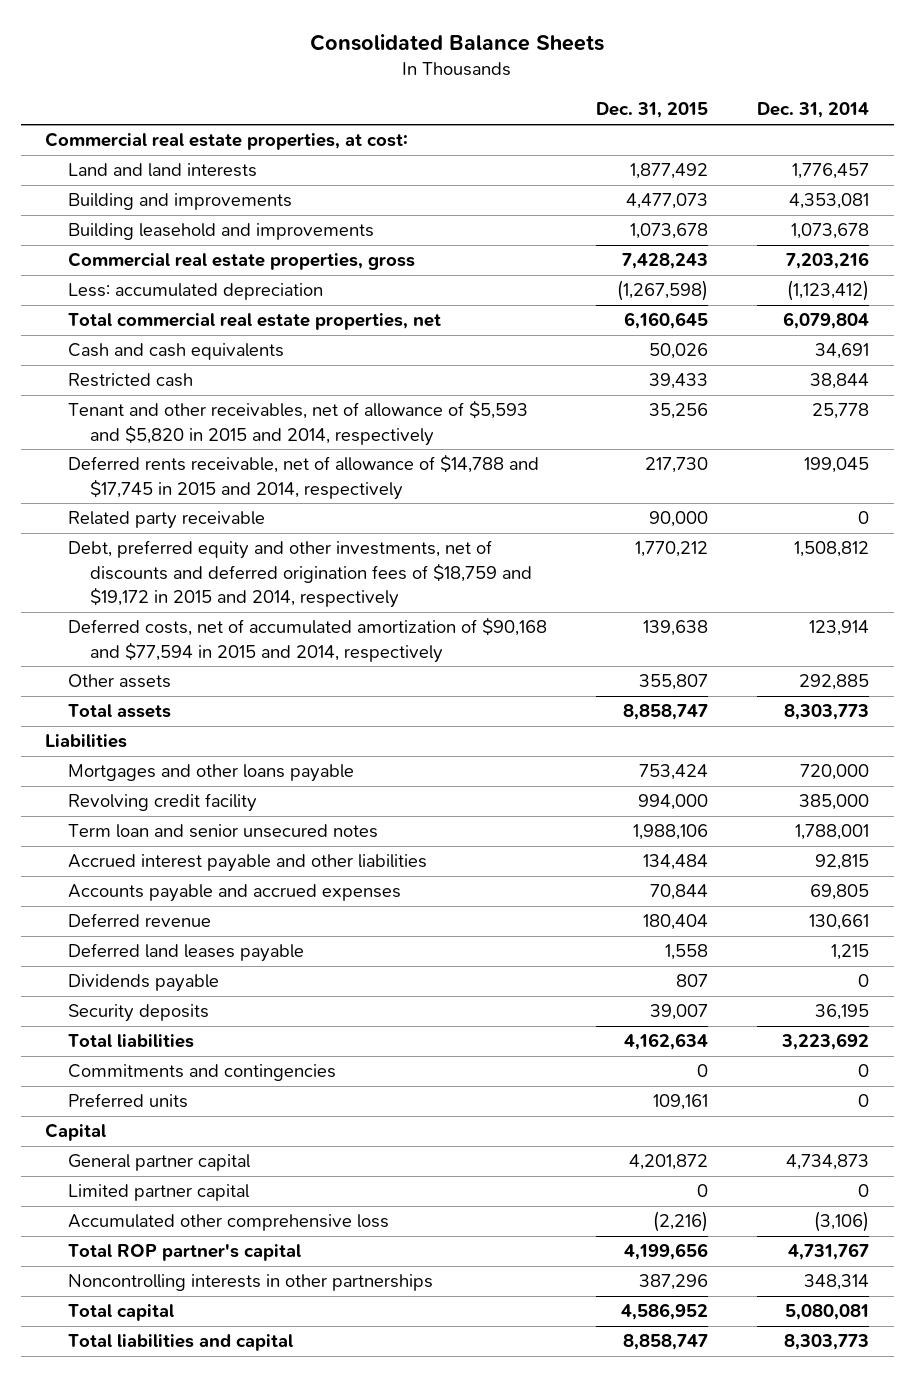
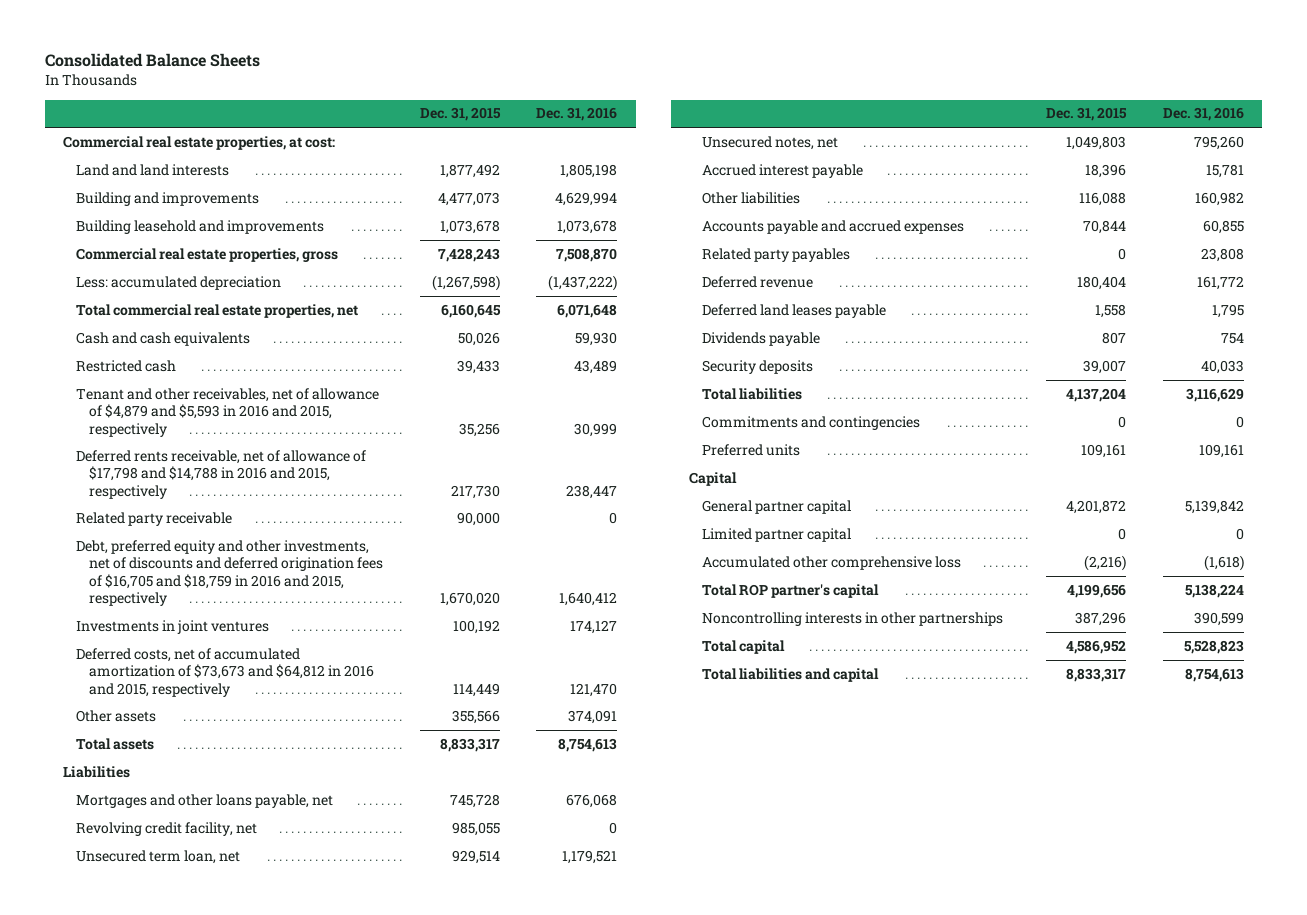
[757,102,870,119] Dec. 31, 2014 -> none
none -> [536,107,618,122] Dec. 31, 2016
[67,400,528,446] Tenant and other receivables, net of allowance of $5,593 and $5,820 in 2015 and 2014, respectively -> [76,387,380,437] Tenant and other receivables, net of allowance of $4,879 and $5,593 in 2016 and 2015, respectively
[67,454,539,500] Deferred rents receivable, net of allowance of $14,788 and $17,745 in 2015 and 2014, respectively -> [76,449,367,499] Deferred rents receivable, net of allowance of $17,798 and $14,788 in 2016 and 2015, respectively
[67,540,533,608] Debt, preferred equity and other investments, net of discounts and deferred origination fees of $18,759 and $19,172 in 2015 and 2014, respectively -> [76,539,384,607] Debt, preferred equity and other investments, net of discounts and deferred origination fees of $16,705 and $18,759 in 2016 and 2015, respectively
[634,541,708,558] 1,770,212 -> [439,592,500,607] 1,670,020
none -> [76,619,270,634] Investments in joint ventures
[67,617,547,663] Deferred costs, net of accumulated amortization of $90,168 and $77,594 in 2015 and 2014, respectively -> [76,647,375,697] Deferred costs, net of accumulated amortization of $73,673 and $64,812 in 2016 and 2015, respectively
[642,620,708,637] 139,638 -> [452,682,500,697] 114,449
[638,674,708,691] 355,807 -> [451,709,500,724] 355,566
[622,704,708,721] 8,858,747 -> [439,737,500,752] 8,833,317
[67,824,378,839] Term loan and senior unsecured notes -> none
[67,764,354,783] Mortgages and other loans payable -> [76,793,334,808] Mortgages and other loans payable, net
[638,764,708,781] 753,424 -> [449,793,500,808] 745,728
[67,793,257,813] Revolving credit facility -> [76,821,258,836] Revolving credit facility, net
[637,794,708,811] 994,000 -> [451,821,500,836] 985,055
none -> [76,849,241,864] Unsecured term loan, net
none -> [702,135,839,150] Unsecured notes, net
[67,854,427,873] Accrued interest payable and other liabilities -> [702,163,864,178] Accrued interest payable
[642,854,708,871] 134,484 -> [1085,163,1127,178] 18,396
none -> [702,191,801,204] Other liabilities
none -> [702,247,851,262] Related party payables
[623,1033,708,1051] 4,162,634 -> [1066,387,1127,402] 4,137,204
[622,1334,708,1351] 8,858,747 -> [1066,667,1127,682] 8,833,317

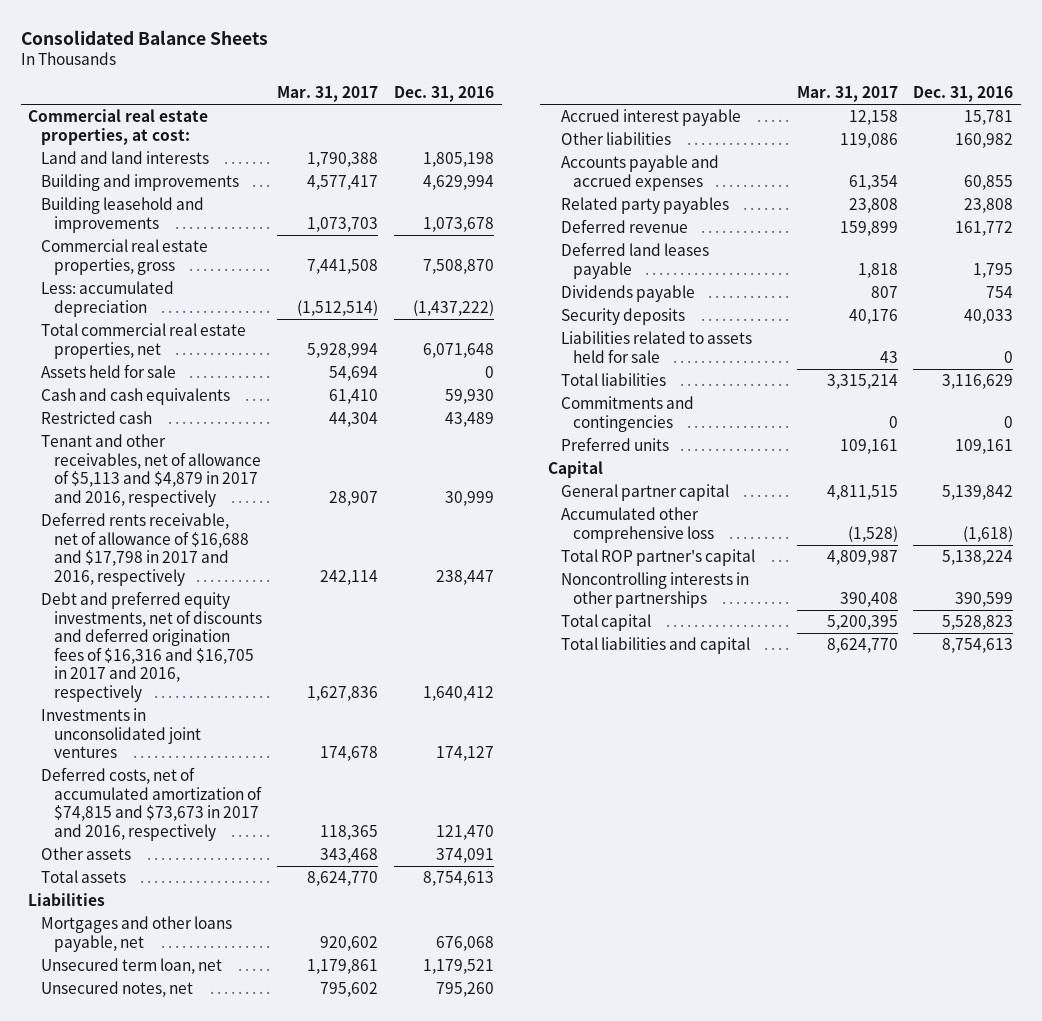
[419,107,501,122] Dec. 31, 2015 -> none
none -> [277,86,379,103] Mar. 31, 2017
none -> [41,364,177,379] Assets held for sale
[76,511,233,526] Related party receivable -> none
[76,387,380,437] Tenant and other receivables, net of allowance of $4,879 and $5,593 in 2016 and 2015, respectively -> [41,434,262,507] Tenant and other receivables, net of allowance of $5,113 and $4,879 in 2017 and 2016, respectively
[76,449,367,499] Deferred rents receivable, net of allowance of $17,798 and $14,788 in 2016 and 2015, respectively -> [41,512,250,586] Deferred rents receivable, net of allowance of $16,688 and $17,798 in 2017 and 2016, respectively
[76,539,384,607] Debt, preferred equity and other investments, net of discounts and deferred origination fees of $16,705 and $18,759 in 2016 and 2015, respectively -> [41,591,263,702] Debt and preferred equity investments, net of discounts and deferred origination fees of $16,316 and $16,705 in 2017 and 2016, respectively
[76,619,270,634] Investments in joint ventures -> [41,708,202,759] Investments in unconsolidated joint ventures
[76,647,375,697] Deferred costs, net of accumulated amortization of $73,673 and $64,812 in 2016 and 2015, respectively -> [41,767,263,841] Deferred costs, net of accumulated amortization of $74,815 and $73,673 in 2017 and 2016, respectively
[76,821,258,836] Revolving credit facility, net -> none
none -> [560,331,752,363] Liabilities related to assets held for sale
[702,527,852,542] Limited partner capital -> none

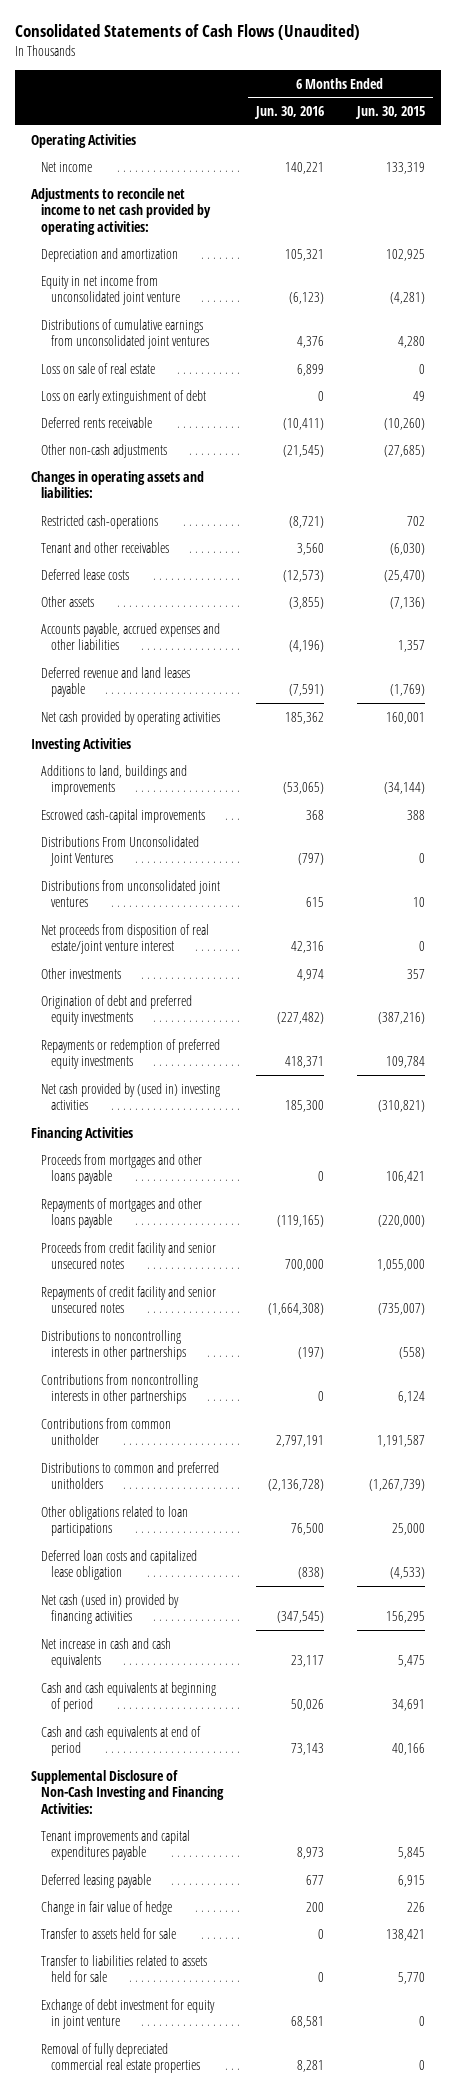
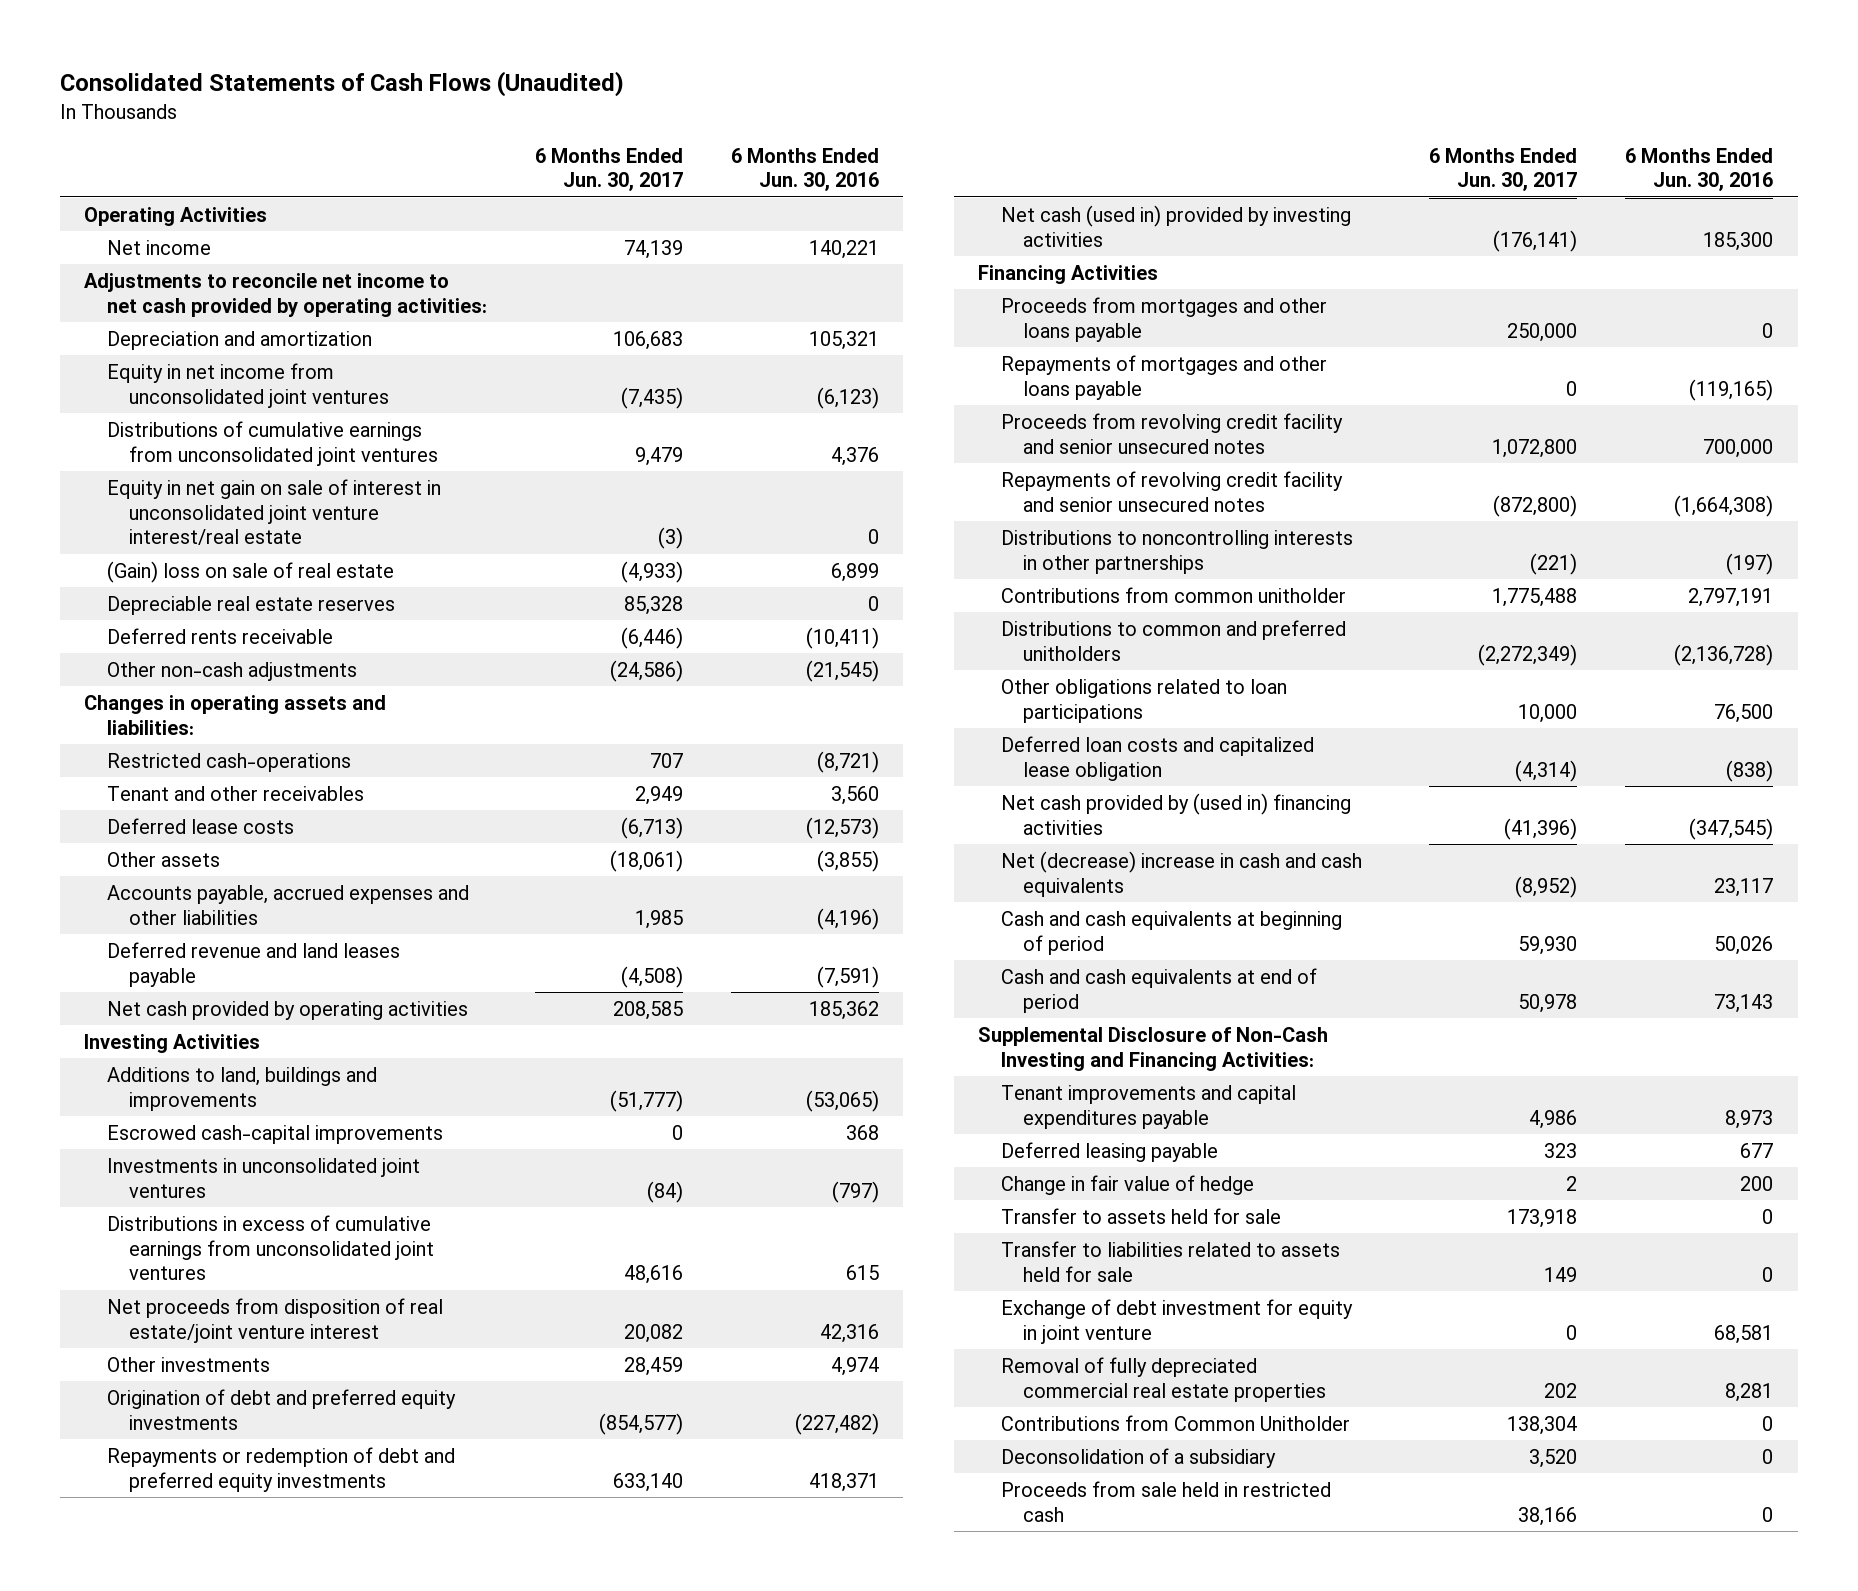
[354,106,425,120] Jun. 30, 2015 -> none
none -> [534,147,683,192] 6 Months Ended Jun. 30, 2017
[41,274,181,306] Equity in net income from unconsolidated joint venture -> [106,362,389,408] Equity in net income from unconsolidated joint ventures
[41,389,207,404] Loss on early extinguishment of debt -> none
none -> [106,478,441,546] Equity in net gain on sale of interest in unconsolidated joint venture interest/real estate
[41,362,156,374] Loss on sale of real estate -> [106,560,394,583] (Gain) loss on sale of real estate
none -> [106,595,395,615] Depreciable real estate reserves
[41,835,200,867] Distributions From Unconsolidated Joint Ventures -> [106,1157,420,1198] Investments in unconsolidated joint ventures
[41,879,221,908] Distributions from unconsolidated joint ventures -> [106,1214,434,1281] Distributions in excess of cumulative earnings from unconsolidated joint ventures
[41,1038,221,1070] Repayments or redemption of preferred equity investments -> [106,1446,455,1492] Repayments or redemption of debt and preferred equity investments
[41,1082,221,1111] Net cash provided by (used in) investing activities -> [1000,204,1351,247] Net cash (used in) provided by investing activities
[41,1241,217,1270] Proceeds from credit facility and senior unsecured notes -> [1000,412,1343,454] Proceeds from revolving credit facility and senior unsecured notes
[41,1285,217,1314] Repayments of credit facility and senior unsecured notes -> [1000,470,1343,512] Repayments of revolving credit facility and senior unsecured notes
[41,1373,199,1405] Contributions from noncontrolling interests in other partnerships -> none
[41,1593,180,1625] Net cash (used in) provided by financing activities -> [1000,792,1351,835] Net cash provided by (used in) financing activities
[41,1637,172,1669] Net increase in cash and cash equivalents -> [1000,850,1362,897] Net (decrease) increase in cash and cash equivalents
none -> [1000,1414,1350,1431] Contributions from Common Unitholder
none -> [1000,1447,1276,1468] Deconsolidation of a subsidiary
none -> [1000,1480,1331,1522] Proceeds from sale held in restricted cash

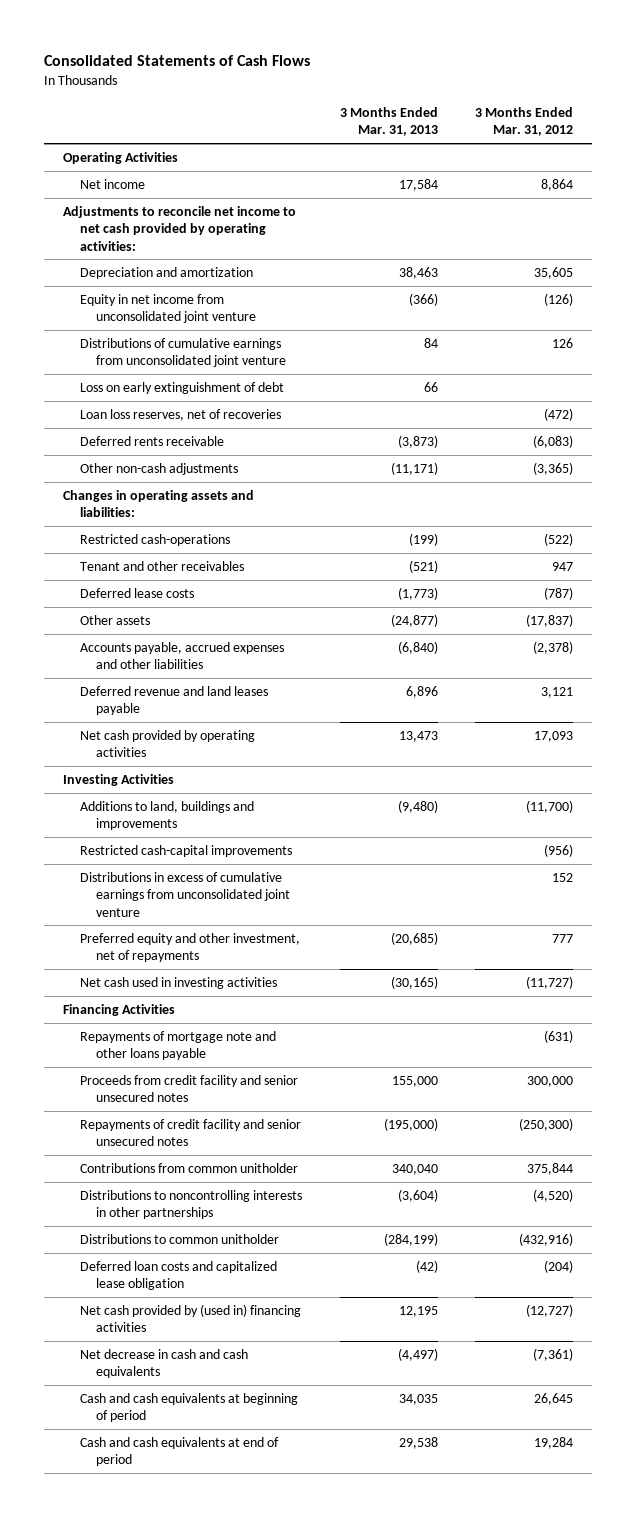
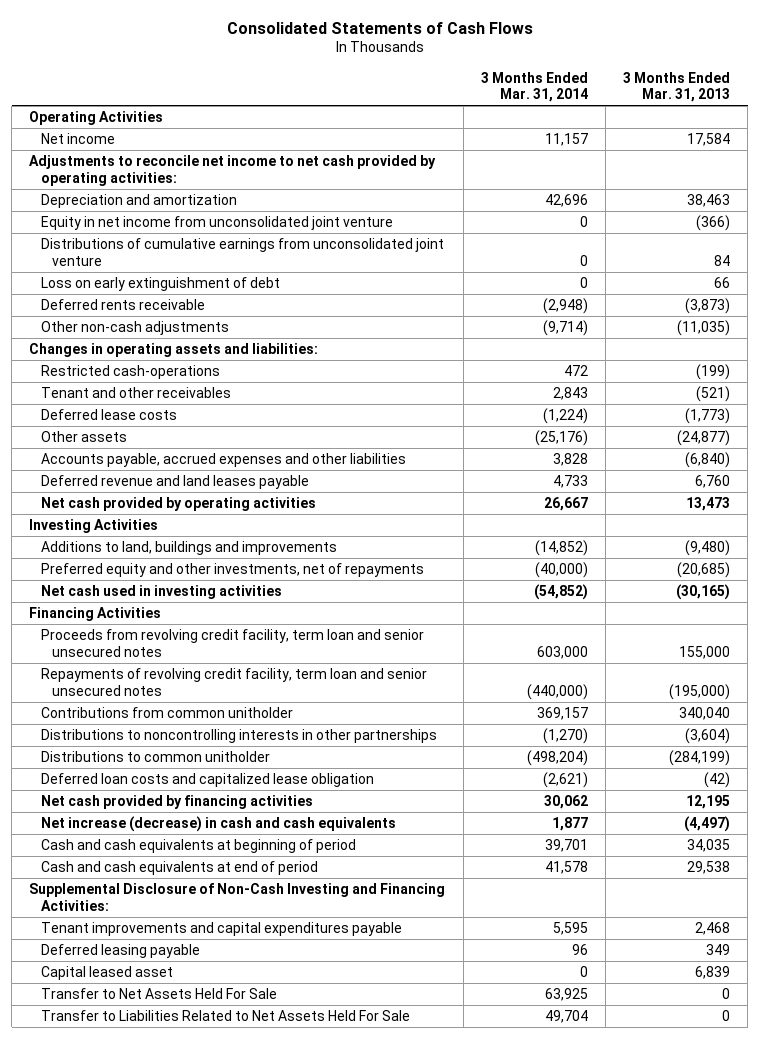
[475,106,574,137] 3 Months Ended Mar. 31, 2012 -> none
none -> [480,71,588,103] 3 Months Ended Mar. 31, 2014
[79,408,281,421] Loan loss reserves, net of recoveries -> none
[390,461,438,475] (11,171) -> [677,319,731,336] (11,035)
[405,685,438,698] 6,896 -> [695,474,731,488] 6,760
[79,844,292,857] Restricted cash-capital improvements -> none
[79,871,291,917] Distributions in excess of cumulative earnings from unconsolidated joint venture -> none
[79,932,300,963] Preferred equity and other investment, net of repayments -> [40,562,424,577] Preferred equity and other investments, net of repayments
[79,1030,276,1061] Repayments of mortgage note and other loans payable -> none
[79,1074,298,1103] Proceeds from credit facility and senior unsecured notes -> [40,628,424,657] Proceeds from revolving credit facility, term loan and senior unsecured notes
[79,1118,301,1147] Repayments of credit facility and senior unsecured notes -> [40,667,427,696] Repayments of revolving credit facility, term loan and senior unsecured notes
[79,1303,301,1333] Net cash provided by (used in) financing activities -> [40,794,313,809] Net cash provided by financing activities
[79,1348,248,1379] Net decrease in cash and cash equivalents -> [40,815,396,832] Net increase (decrease) in cash and cash equivalents
none -> [29,882,446,911] Supplemental Disclosure of Non-Cash Investing and Financing Activities:
none -> [40,921,402,936] Tenant improvements and capital expenditures payable
none -> [40,943,200,958] Deferred leasing payable
none -> [40,965,173,980] Capital leased asset
none -> [40,987,277,999] Transfer to Net Assets Held For Sale
none -> [40,1009,410,1021] Transfer to Liabilities Related to Net Assets Held For Sale

